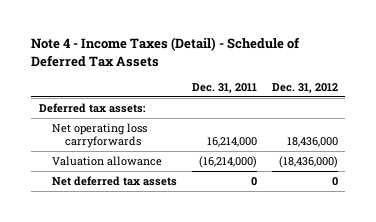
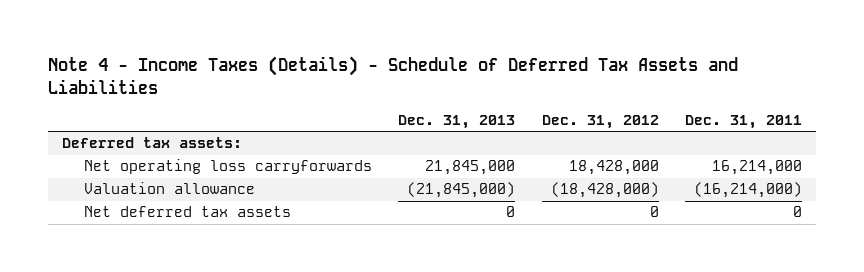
[31,37,301,67] Note 4 - Income Taxes (Detail) - Schedule of Deferred Tax Assets -> [48,56,739,95] Note 4 - Income Taxes (Details) - Schedule of Deferred Tax Assets and Liabilities
none -> [398,115,516,130] Dec. 31, 2013
[286,137,338,148] 18,436,000 -> [568,160,659,176] 18,428,000
[278,155,338,168] (18,436,000) -> [550,182,659,199] (18,428,000)

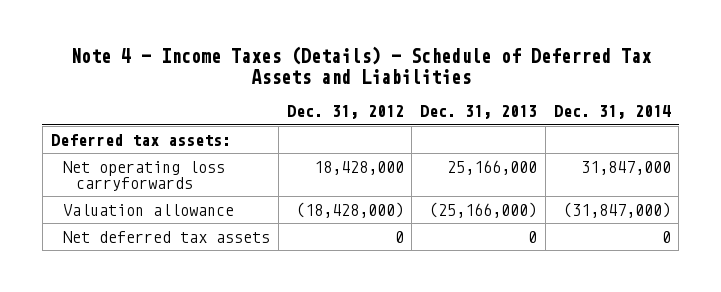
[685,115,803,130] Dec. 31, 2011 -> none
none -> [553,105,671,120] Dec. 31, 2014
[425,160,516,176] 21,845,000 -> [447,159,538,175] 25,166,000
[407,182,516,199] (21,845,000) -> [429,201,538,218] (25,166,000)

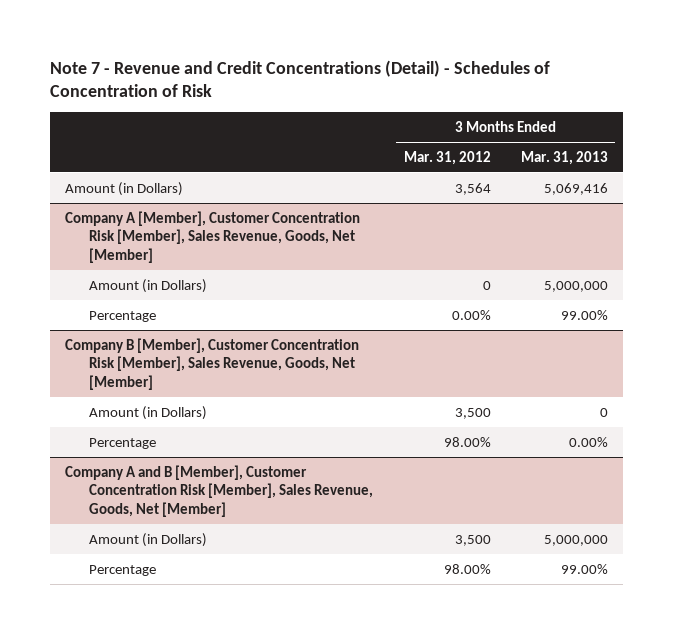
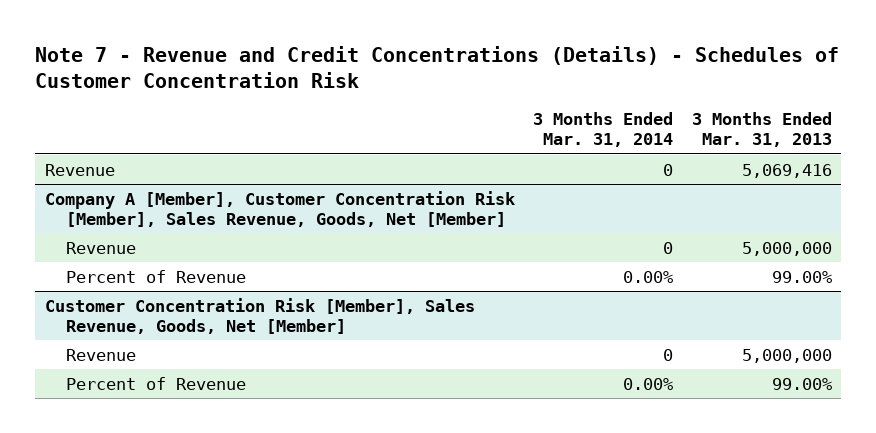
[50,59,551,98] Note 7 - Revenue and Credit Concentrations (Detail) - Schedules of Concentration of Risk -> [35,45,840,88] Note 7 - Revenue and Credit Concentrations (Details) - Schedules of Customer Concentration Risk
[403,150,491,165] Mar. 31, 2012 -> none
none -> [533,112,674,148] 3 Months Ended Mar. 31, 2014
[65,181,184,196] Amount (in Dollars) -> [44,163,115,176] Revenue
[89,405,208,420] Amount (in Dollars) -> none
[89,437,157,449] Percentage -> none
[65,464,374,518] Company A and B [Member], Customer Concentration Risk [Member], Sales Revenue, Goods, Net [Member] -> none
[89,532,208,547] Amount (in Dollars) -> none
[89,564,157,576] Percentage -> none
[89,278,208,293] Amount (in Dollars) -> [65,241,136,254] Revenue
[89,310,157,322] Percentage -> [65,269,246,283] Percent of Revenue
[65,337,360,391] Company B [Member], Customer Concentration Risk [Member], Sales Revenue, Goods, Net [Member] -> [44,297,475,334] Customer Concentration Risk [Member], Sales Revenue, Goods, Net [Member]
none -> [65,348,136,361] Revenue
none -> [65,376,246,390] Percent of Revenue

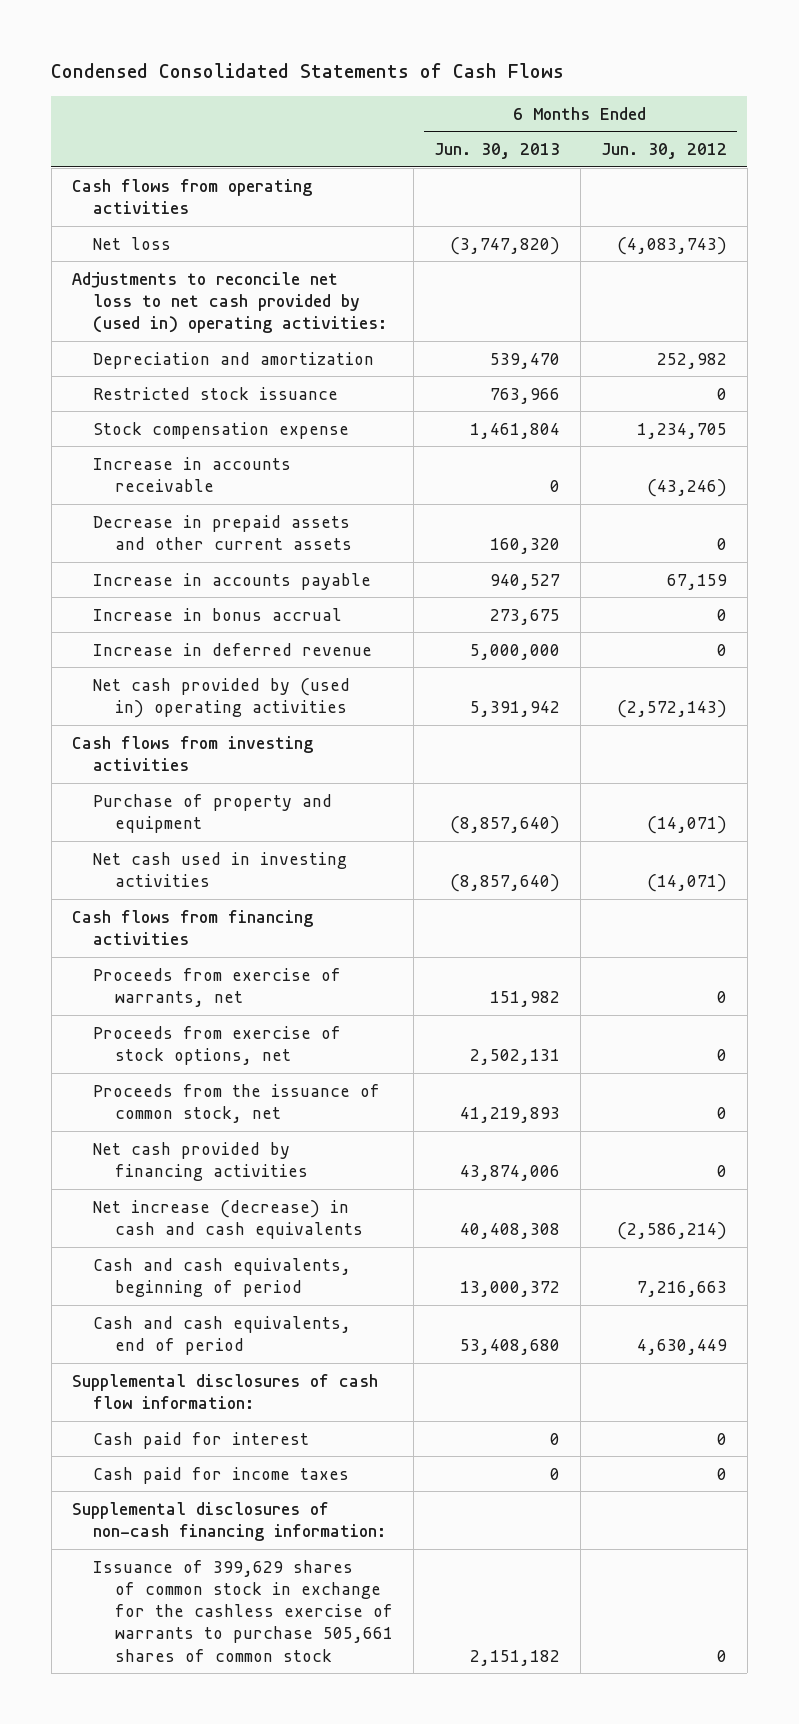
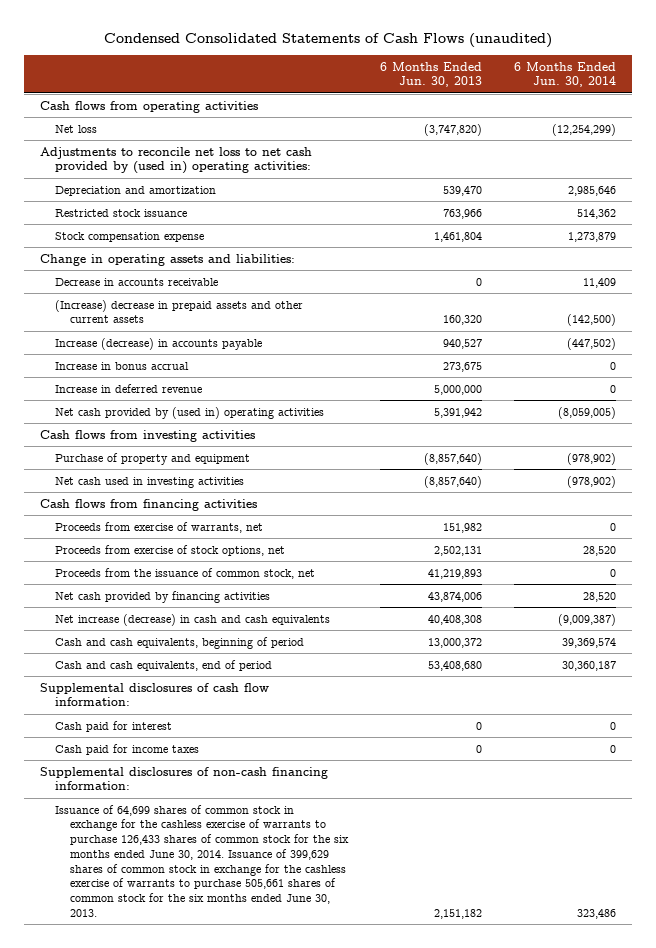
[51,63,565,79] Condensed Consolidated Statements of Cash Flows -> [104,32,553,48] Condensed Consolidated Statements of Cash Flows (unaudited)
[600,143,727,160] Jun. 30, 2012 -> none
none -> [514,61,617,88] 6 Months Ended Jun. 30, 2014
none -> [40,253,296,266] Change in operating assets and liabilities:
[93,456,292,492] Increase in accounts receivable -> [55,277,219,286] Decrease in accounts receivable
[93,514,352,550] Decrease in prepaid assets and other current assets -> [55,299,304,324] (Increase) decrease in prepaid assets and other current assets
[93,572,372,590] Increase in accounts payable -> [55,337,263,350] Increase (decrease) in accounts payable
[93,1559,393,1662] Issuance of 399,629 shares of common stock in exchange for the cashless exercise of warrants to purchase 505,661 shares of common stock -> [55,804,349,917] Issuance of 64,699 shares of common stock in exchange for the cashless exercise of warrants to purchase 126,433 shares of common stock for the six months ended June 30, 2014. Issuance of 399,629 shares of common stock in exchange for the cashless exercise of warrants to purchase 505,661 shares of common stock for the six months ended June 30, 2013.

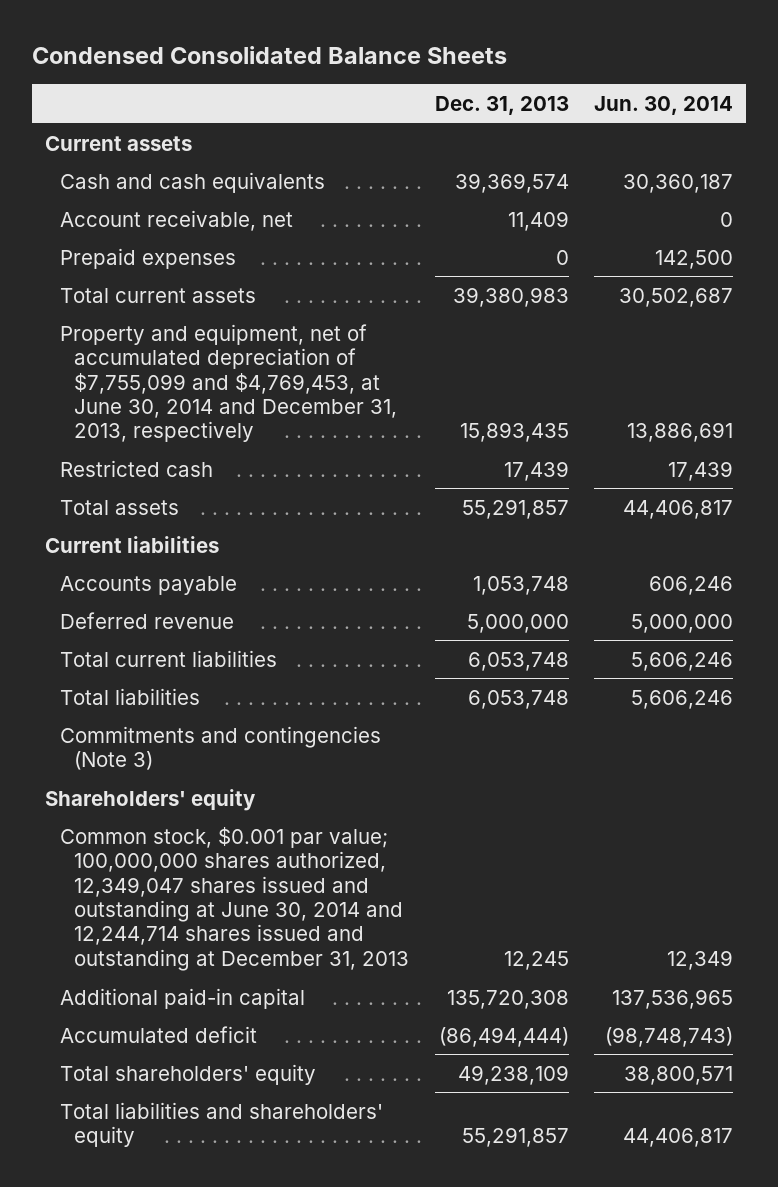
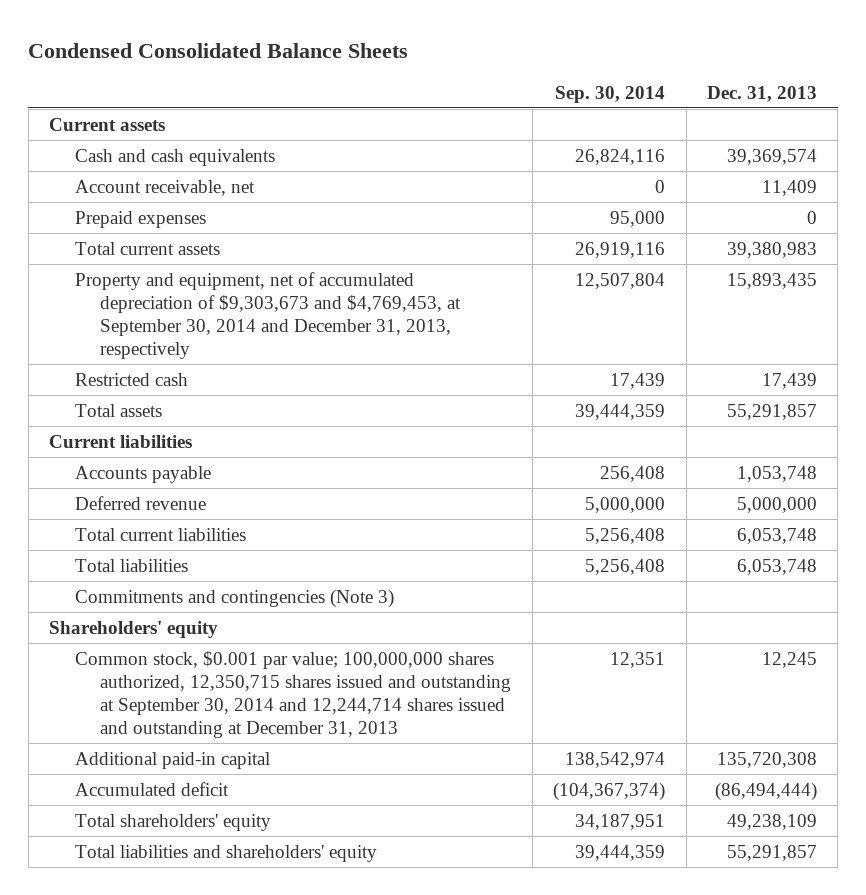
[594,95,734,115] Jun. 30, 2014 -> none
none -> [555,85,666,103] Sep. 30, 2014
[59,323,398,443] Property and equipment, net of accumulated depreciation of $7,755,099 and $4,769,453, at June 30, 2014 and December 31, 2013, respectively -> [74,271,462,360] Property and equipment, net of accumulated depreciation of $9,303,673 and $4,769,453, at September 30, 2014 and December 31, 2013, respectively
[59,826,410,971] Common stock, $0.001 par value; 100,000,000 shares authorized, 12,349,047 shares issued and outstanding at June 30, 2014 and 12,244,714 shares issued and outstanding at December 31, 2013 -> [74,650,512,739] Common stock, $0.001 par value; 100,000,000 shares authorized, 12,350,715 shares issued and outstanding at September 30, 2014 and 12,244,714 shares issued and outstanding at December 31, 2013

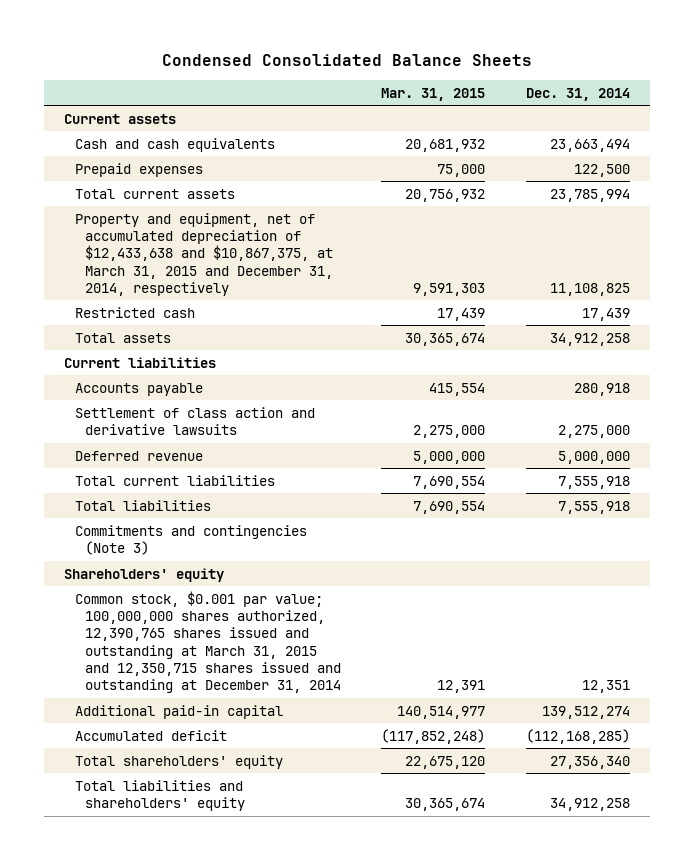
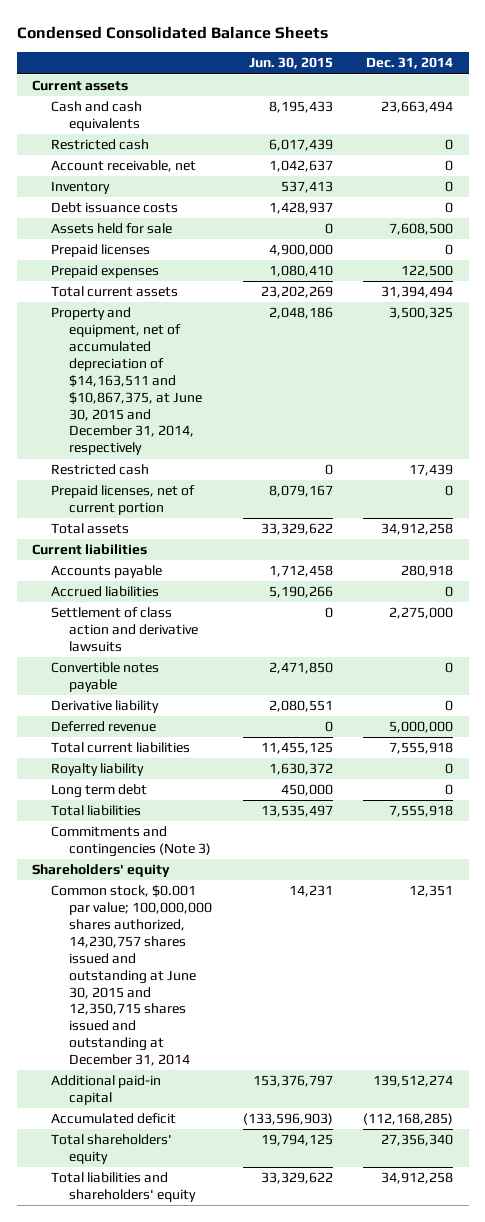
[381,87,486,101] Mar. 31, 2015 -> none
none -> [248,57,333,70] Jun. 30, 2015
none -> [50,139,149,151] Restricted cash
none -> [50,160,196,173] Account receivable, net
none -> [50,181,110,195] Inventory
none -> [50,202,178,214] Debt issuance costs
none -> [50,223,172,235] Assets held for sale
none -> [50,244,150,258] Prepaid licenses
[549,188,630,202] 23,785,994 -> [381,286,454,299] 31,394,494
[74,212,334,296] Property and equipment, net of accumulated depreciation of $12,433,638 and $10,867,375, at March 31, 2015 and December 31, 2014, respectively -> [50,307,203,456] Property and equipment, net of accumulated depreciation of $14,163,511 and $10,867,375, at June 30, 2015 and December 31, 2014, respectively
[549,282,630,296] 11,108,825 -> [389,307,454,320] 3,500,325
none -> [50,485,195,516] Prepaid licenses, net of current portion
none -> [50,586,159,598] Accrued liabilities
none -> [50,662,159,693] Convertible notes payable
none -> [50,700,159,714] Derivative liability
none -> [50,763,144,777] Royalty liability
none -> [50,784,147,799] Long term debt
[74,590,342,694] Common stock, $0.001 par value; 100,000,000 shares authorized, 12,390,765 shares issued and outstanding at March 31, 2015 and 12,350,715 shares issued and outstanding at December 31, 2014 -> [50,885,213,1067] Common stock, $0.001 par value; 100,000,000 shares authorized, 14,230,757 shares issued and outstanding at June 30, 2015 and 12,350,715 shares issued and outstanding at December 31, 2014

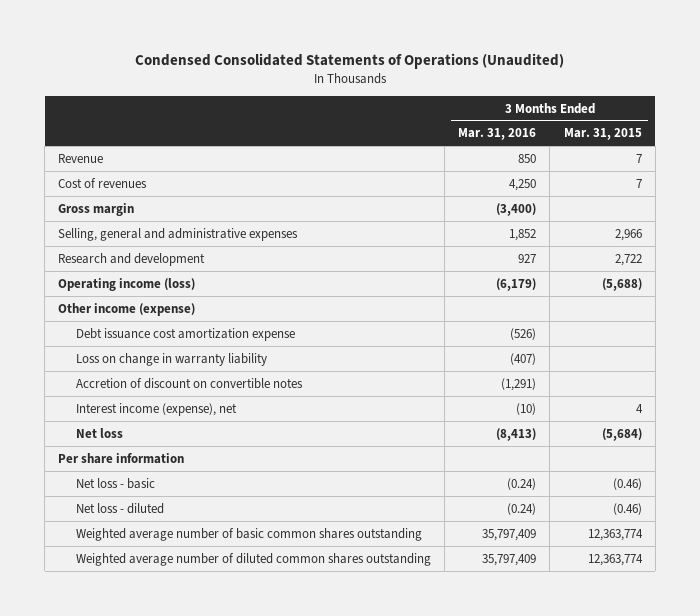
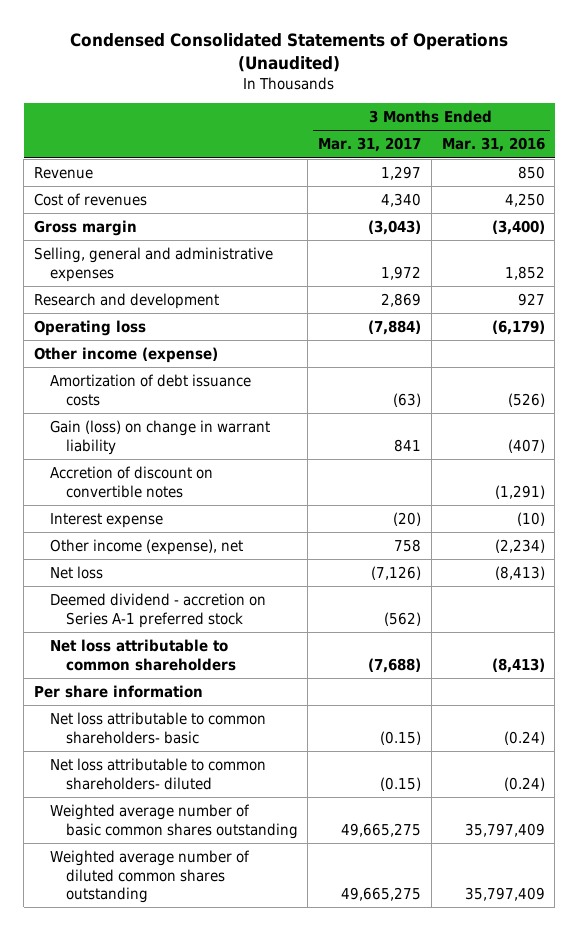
[563,128,642,141] Mar. 31, 2015 -> none
none -> [318,137,422,153] Mar. 31, 2017
[58,277,196,291] Operating income (loss) -> [33,319,146,336] Operating loss
[75,327,295,341] Debt issuance cost amortization expense -> [49,373,251,406] Amortization of debt issuance costs
[75,352,267,366] Loss on change in warranty liability -> [49,419,270,455] Gain (loss) on change in warrant liability
[75,402,237,416] Interest income (expense), net -> [49,512,163,528] Interest expense
none -> [49,538,243,555] Other income (expense), net
none -> [49,592,266,628] Deemed dividend - accretion on Series A-1 preferred stock
none -> [49,638,236,671] Net loss attributable to common shareholders
[75,477,155,489] Net loss - basic -> [49,711,266,744] Net loss attributable to common shareholders- basic
[75,502,164,514] Net loss - diluted -> [49,757,266,790] Net loss attributable to common shareholders- diluted

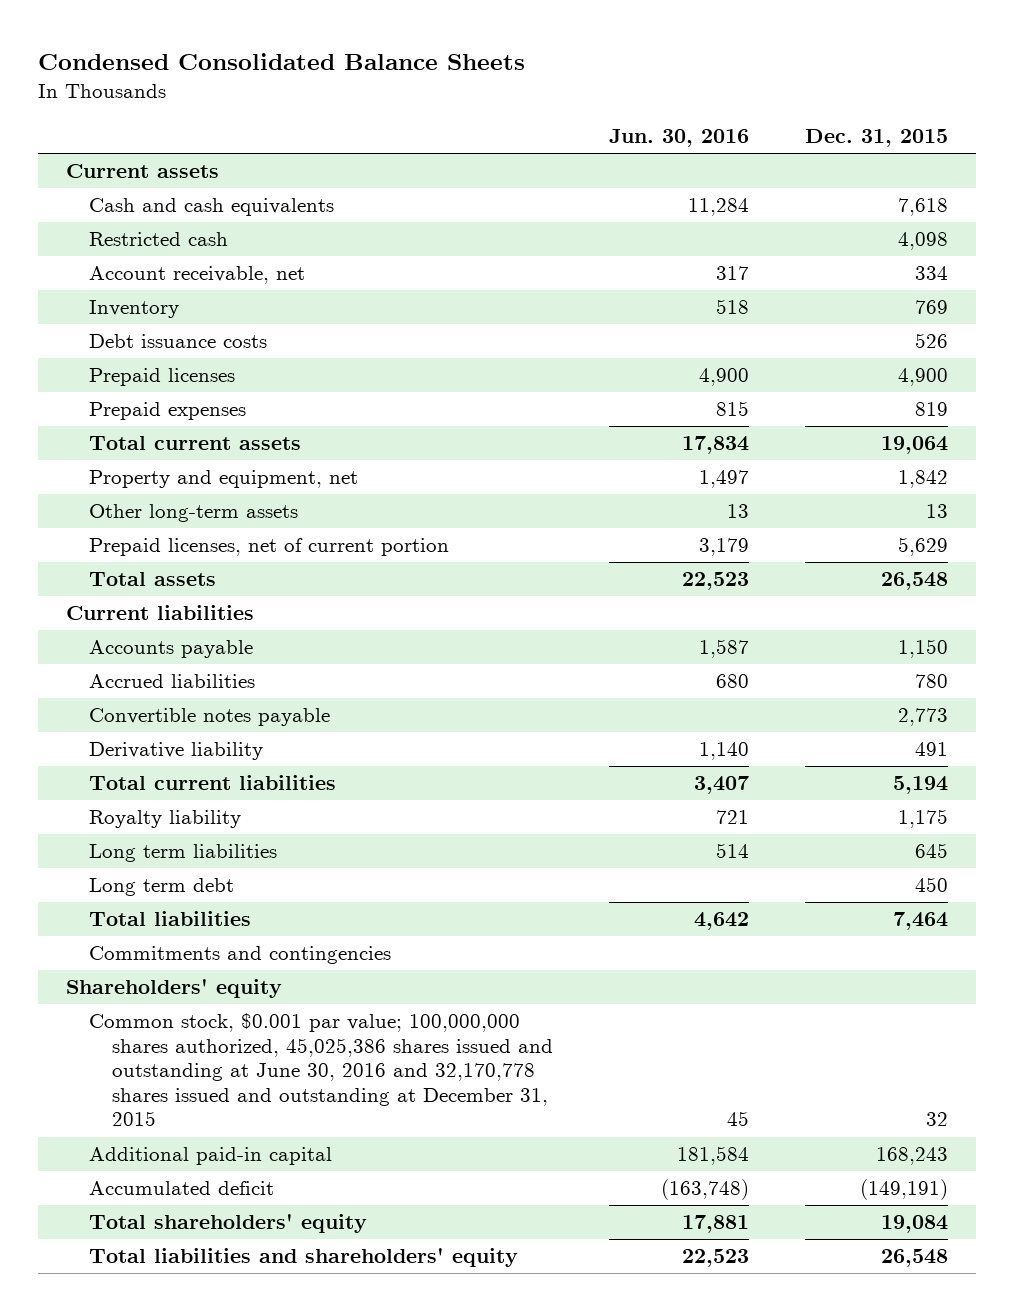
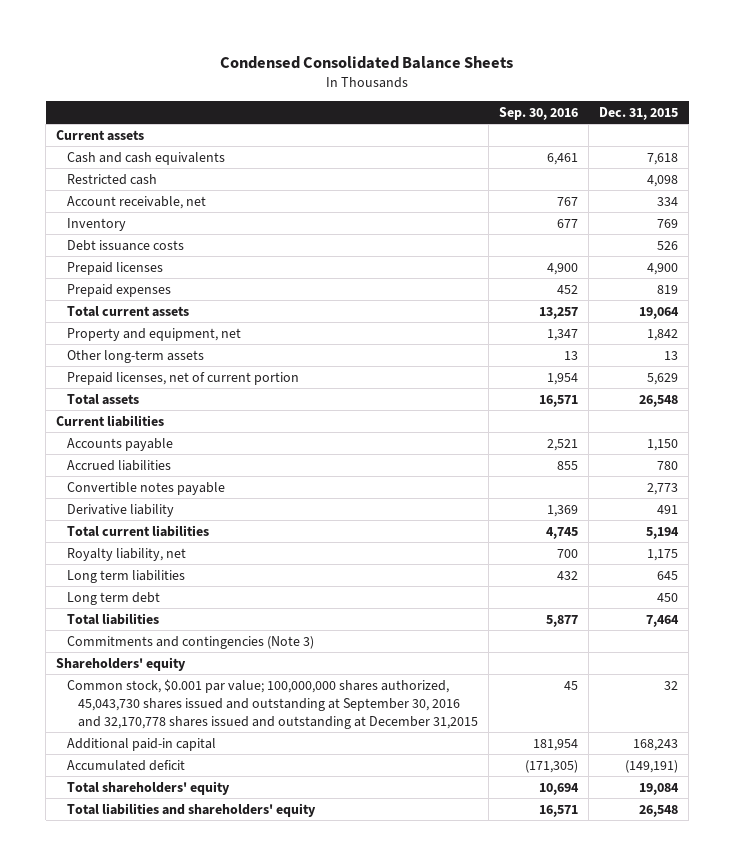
[608,128,749,147] Jun. 30, 2016 -> none
none -> [499,107,579,121] Sep. 30, 2016
[88,810,241,829] Royalty liability -> [67,547,187,561] Royalty liability, net
[88,946,391,965] Commitments and contingencies -> [67,635,315,649] Commitments and contingencies (Note 3)
[88,1013,553,1127] Common stock, $0.001 par value; 100,000,000 shares authorized, 45,025,386 shares issued and outstanding at June 30, 2016 and 32,170,778 shares issued and outstanding at December 31, 2015 -> [67,678,479,729] Common stock, $0.001 par value; 100,000,000 shares authorized, 45,043,730 shares issued and outstanding at September 30, 2016 and 32,170,778 shares issued and outstanding at December 31,2015

